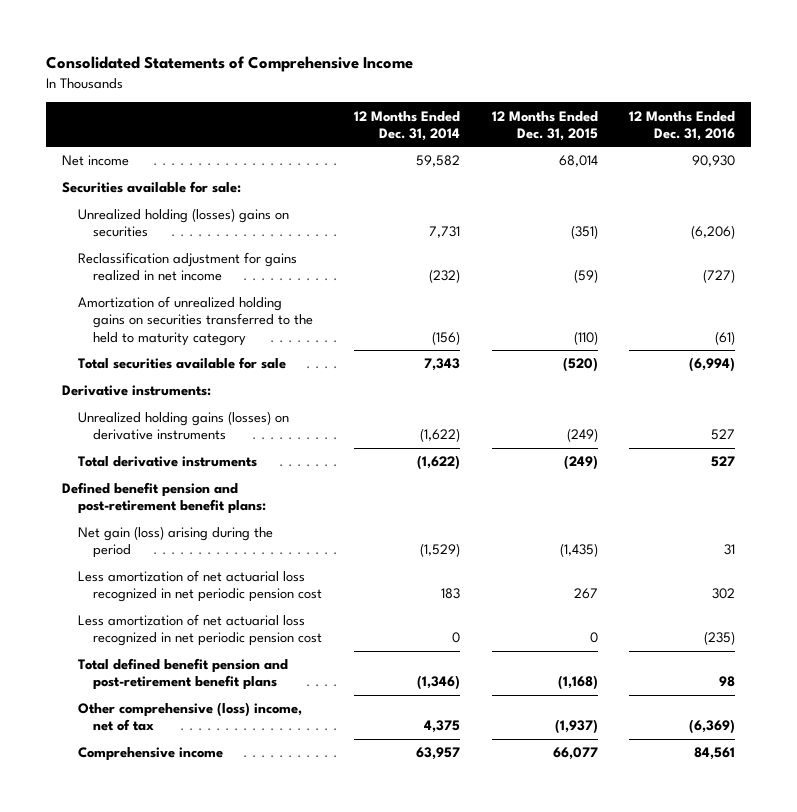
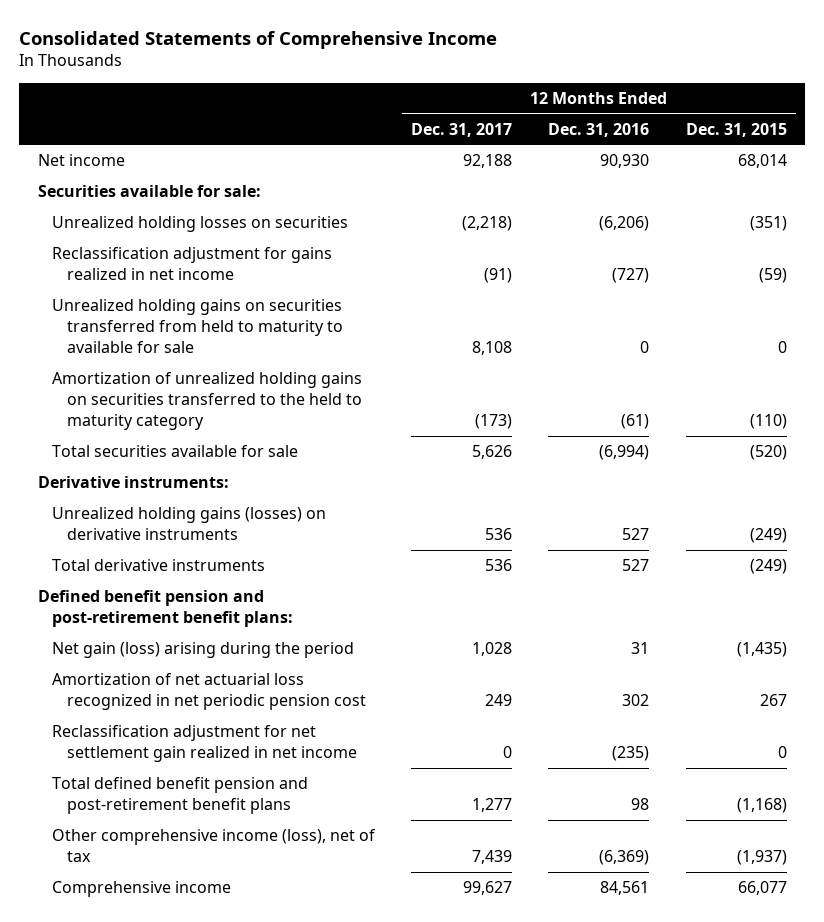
[354,110,461,141] 12 Months Ended Dec. 31, 2014 -> none
none -> [411,122,513,137] Dec. 31, 2017
[77,208,289,238] Unrealized holding (losses) gains on securities -> [52,216,349,233] Unrealized holding losses on securities
none -> [52,299,343,354] Unrealized holding gains on securities transferred from held to maturity to available for sale
[77,570,323,603] Less amortization of net actuarial loss recognized in net periodic pension cost -> [52,673,366,711] Amortization of net actuarial loss recognized in net periodic pension cost
[77,614,323,647] Less amortization of net actuarial loss recognized in net periodic pension cost -> [52,725,357,763] Reclassification adjustment for net settlement gain realized in net income
[77,702,302,732] Other comprehensive (loss) income, net of tax -> [52,829,377,863] Other comprehensive income (loss), net of tax

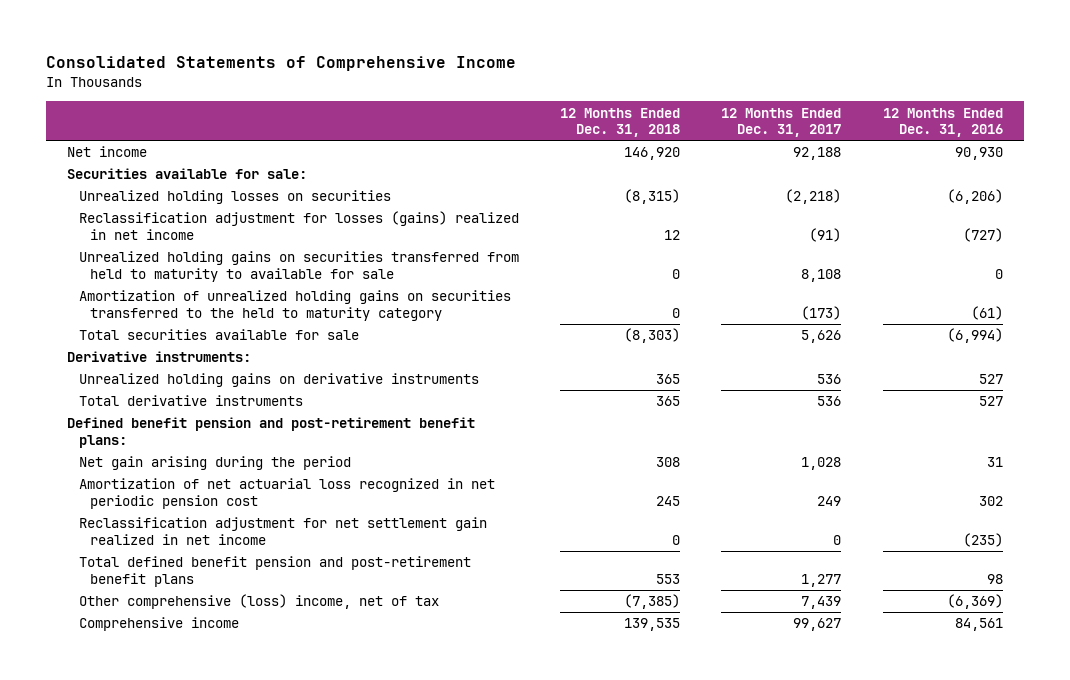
[685,122,787,137] Dec. 31, 2015 -> none
none -> [560,107,681,138] 12 Months Ended Dec. 31, 2018
[52,247,333,281] Reclassification adjustment for gains realized in net income -> [78,211,519,240] Reclassification adjustment for losses (gains) realized in net income
[52,507,327,541] Unrealized holding gains (losses) on derivative instruments -> [78,373,479,388] Unrealized holding gains on derivative instruments
[52,642,355,659] Net gain (loss) arising during the period -> [78,456,351,471] Net gain arising during the period
[52,829,377,863] Other comprehensive income (loss), net of tax -> [78,594,439,610] Other comprehensive (loss) income, net of tax

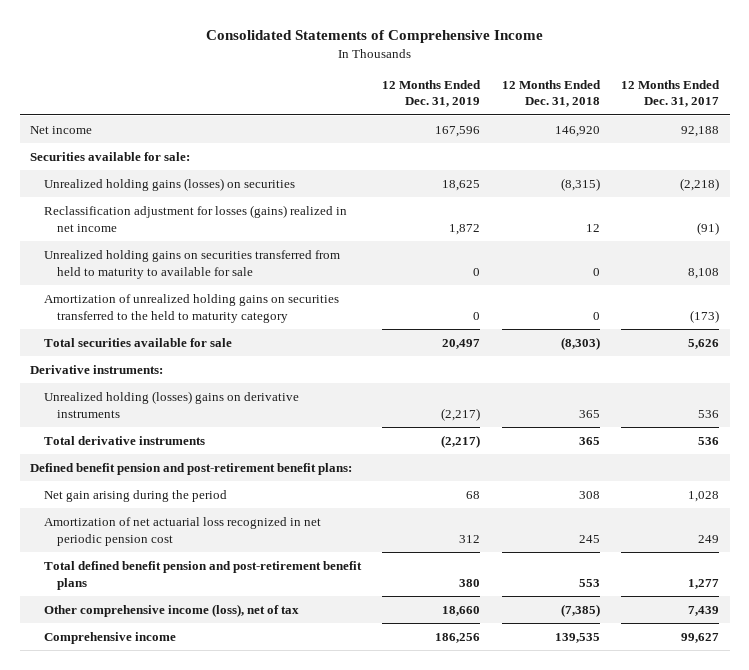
[882,107,1003,138] 12 Months Ended Dec. 31, 2016 -> none
none -> [382,79,482,108] 12 Months Ended Dec. 31, 2019
[78,190,391,205] Unrealized holding losses on securities -> [43,177,295,191] Unrealized holding gains (losses) on securities
[78,373,479,388] Unrealized holding gains on derivative instruments -> [43,390,299,418] Unrealized holding (losses) gains on derivative instruments
[78,517,487,545] Reclassification adjustment for net settlement gain realized in net income -> none
[78,594,439,610] Other comprehensive (loss) income, net of tax -> [43,603,299,617] Other comprehensive income (loss), net of tax

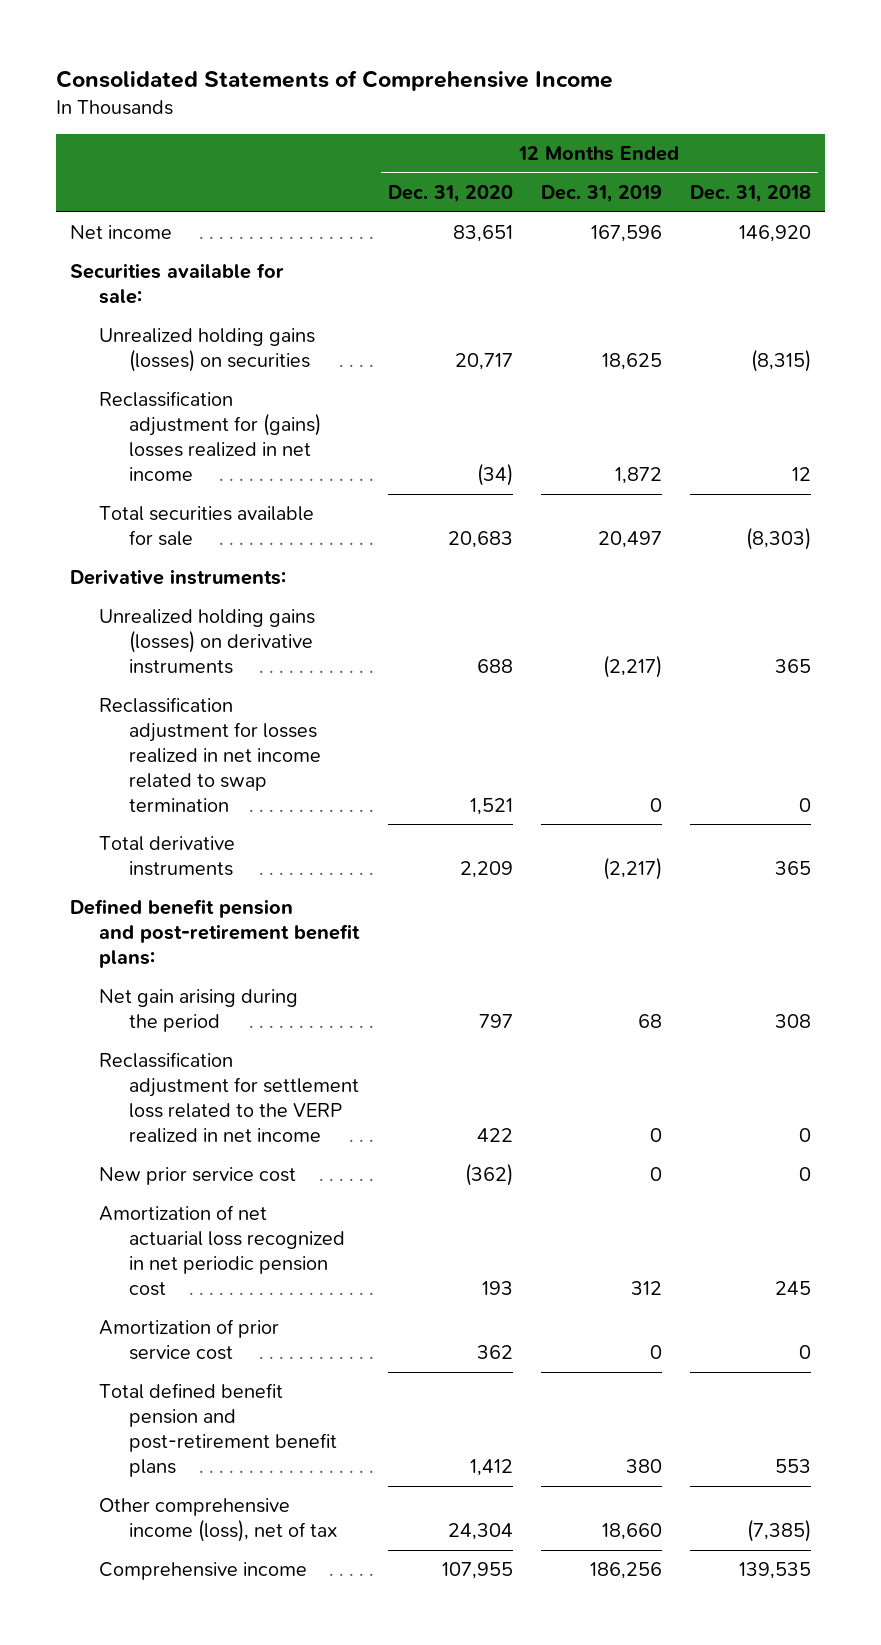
[620,79,720,108] 12 Months Ended Dec. 31, 2017 -> none
none -> [387,184,513,203] Dec. 31, 2020
[43,249,340,279] Unrealized holding gains on securities transferred from held to maturity to available for sale -> none
[43,293,339,323] Amortization of unrealized holding gains on securities transferred to the held to maturity category -> none
[43,204,347,232] Reclassification adjustment for losses (gains) realized in net income -> [99,391,321,481] Reclassification adjustment for (gains) losses realized in net income
[43,390,299,418] Unrealized holding (losses) gains on derivative instruments -> [99,609,316,674] Unrealized holding gains (losses) on derivative instruments
none -> [99,697,321,812] Reclassification adjustment for losses realized in net income related to swap termination
none -> [99,1052,359,1143] Reclassification adjustment for settlement loss related to the VERP realized in net income
none -> [99,1167,297,1186] New prior service cost
none -> [99,1319,280,1361] Amortization of prior service cost

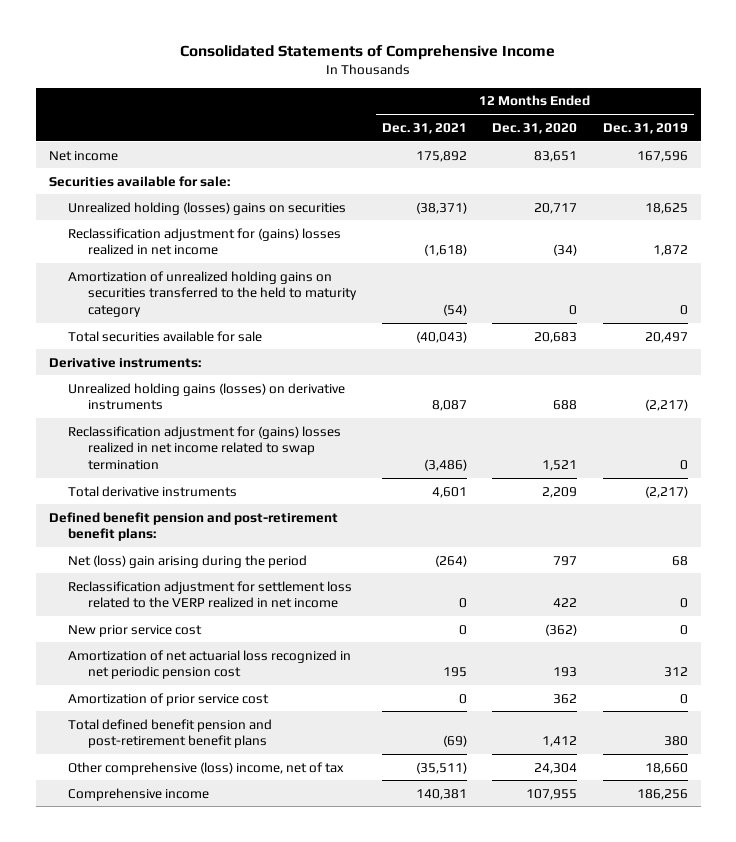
[690,184,812,203] Dec. 31, 2018 -> none
none -> [381,122,467,134] Dec. 31, 2021
[99,328,316,373] Unrealized holding gains (losses) on securities -> [68,201,347,215] Unrealized holding (losses) gains on securities
none -> [68,270,358,317] Amortization of unrealized holding gains on securities transferred to the held to maturity category
[99,697,321,812] Reclassification adjustment for losses realized in net income related to swap termination -> [68,425,342,470] Reclassification adjustment for (gains) losses realized in net income related to swap termination
[99,989,299,1033] Net gain arising during the period -> [68,554,308,568] Net (loss) gain arising during the period
[99,1498,338,1543] Other comprehensive income (loss), net of tax -> [68,761,345,775] Other comprehensive (loss) income, net of tax

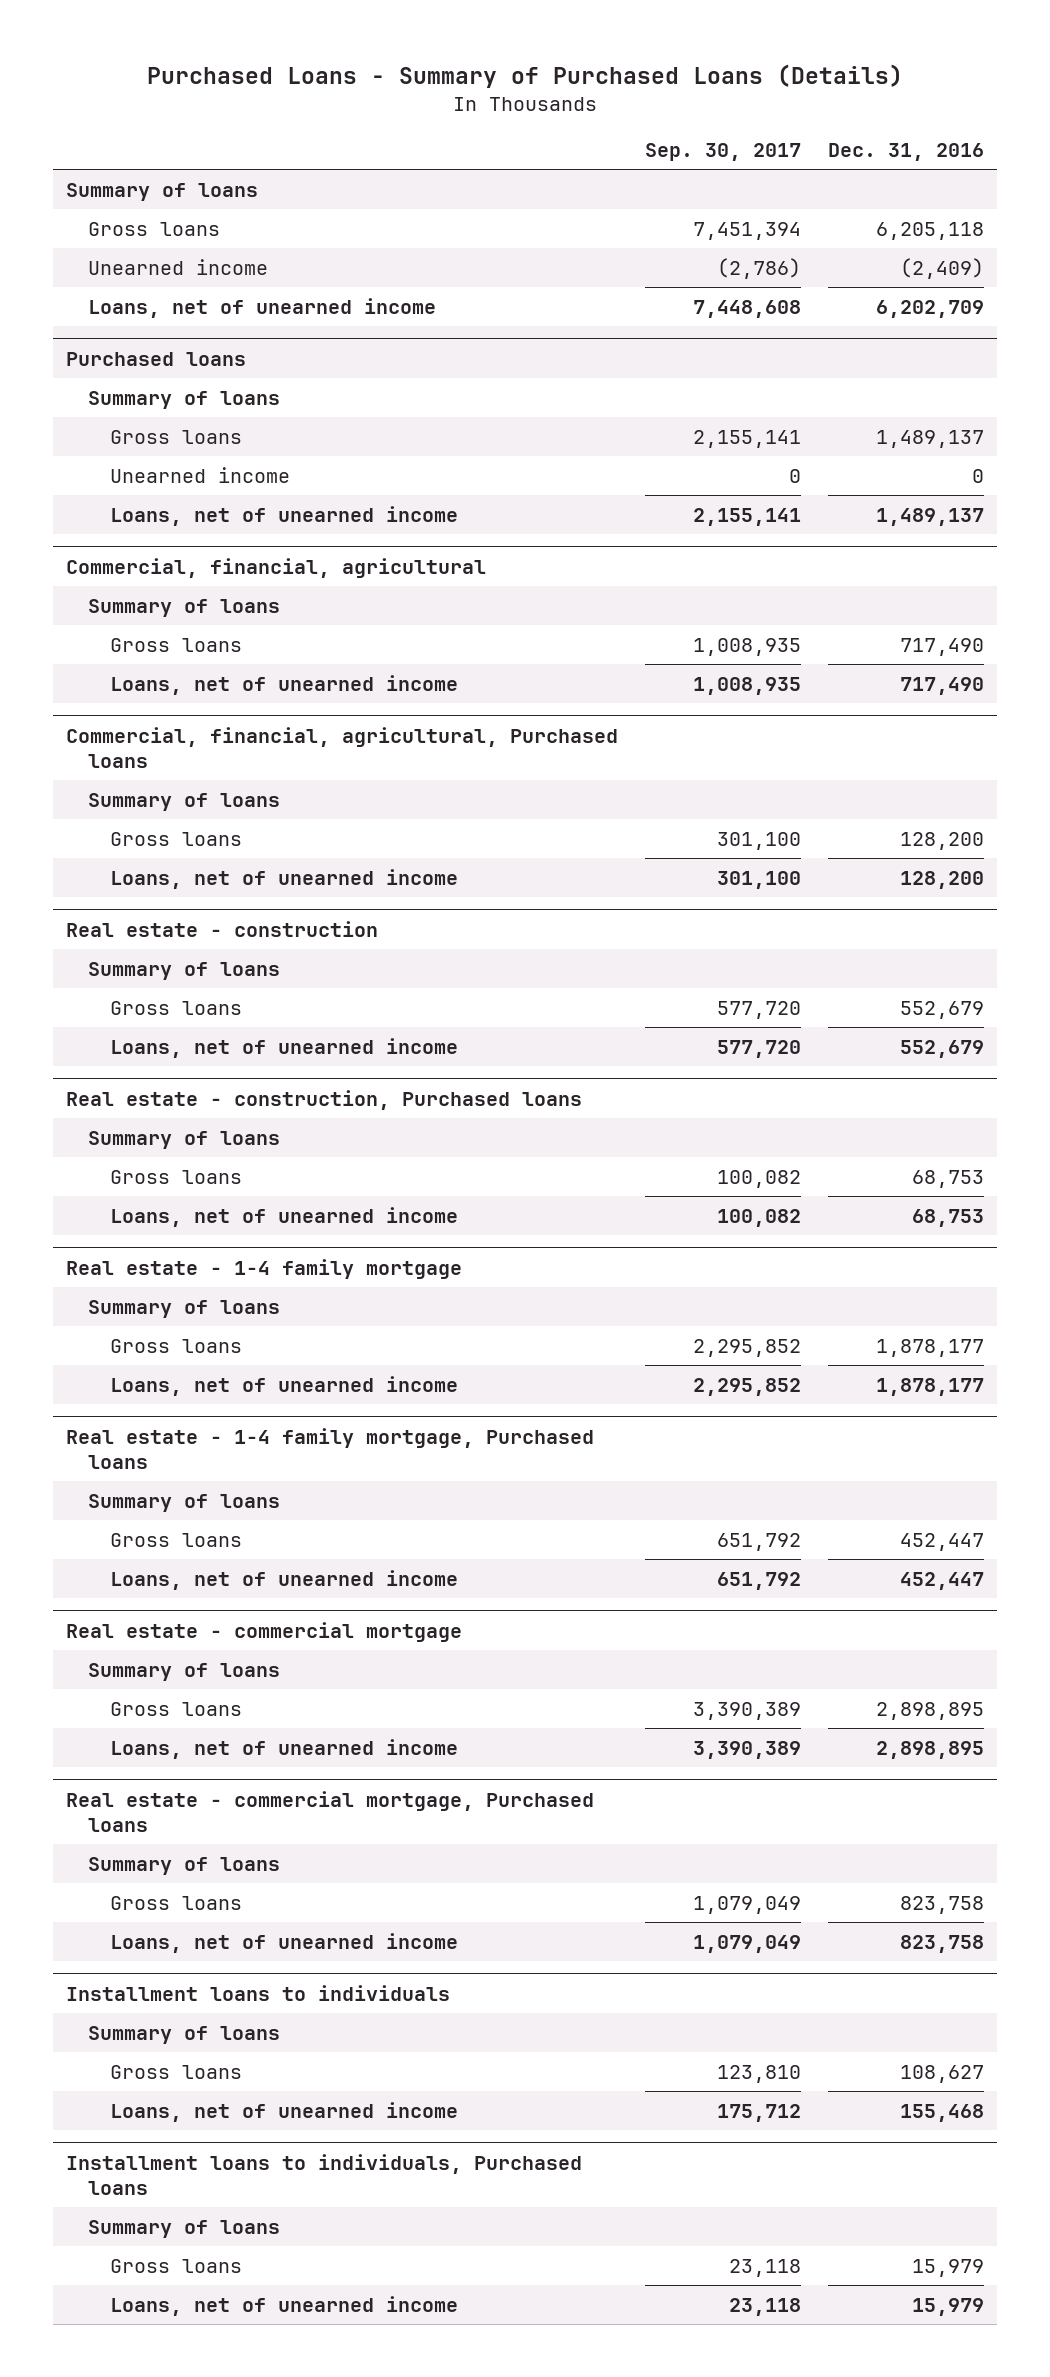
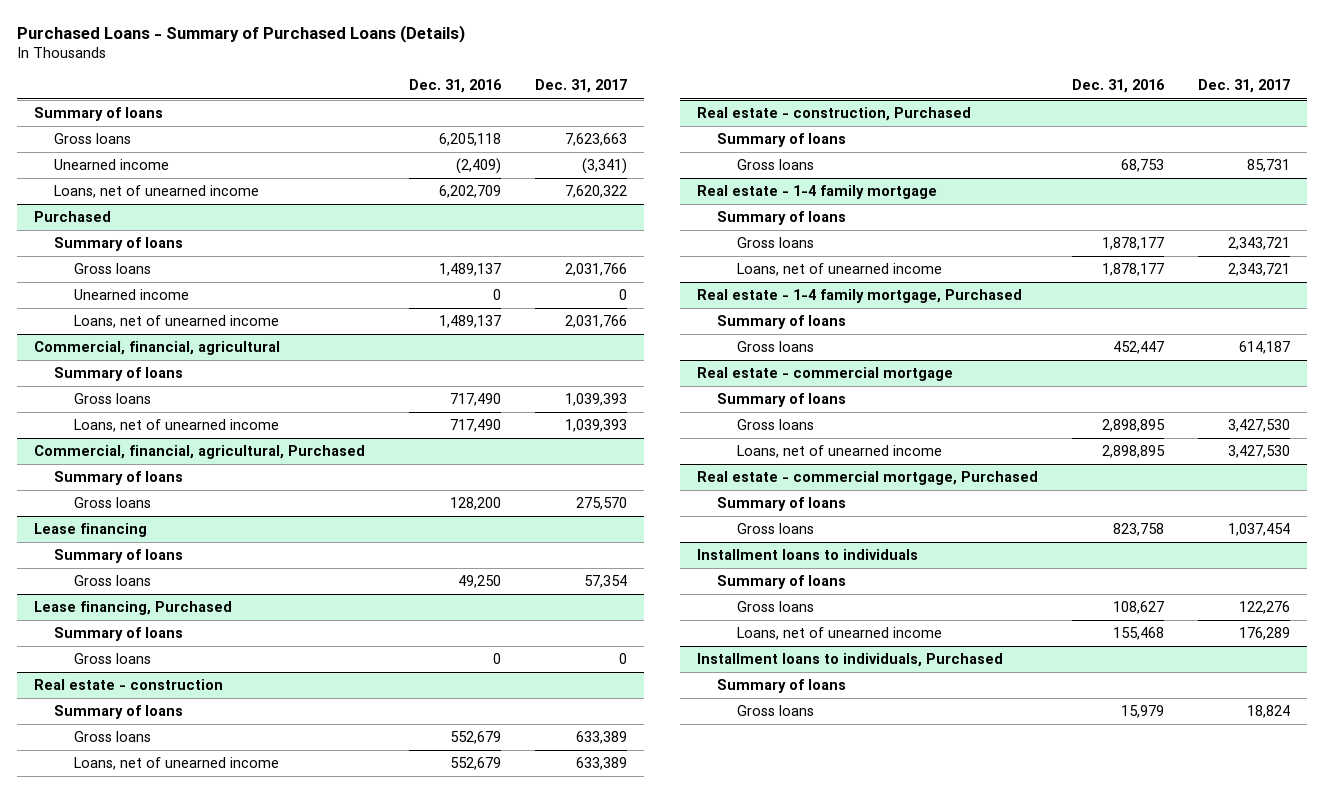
[645,143,802,162] Sep. 30, 2017 -> none
none -> [534,79,627,94] Dec. 31, 2017
[66,351,247,366] Purchased loans -> [33,211,111,223] Purchased
[66,726,619,769] Commercial, financial, agricultural, Purchased loans -> [33,445,365,460] Commercial, financial, agricultural, Purchased
[110,868,459,889] Loans, net of unearned income -> none
none -> [33,523,147,538] Lease financing
none -> [53,549,183,564] Summary of loans
none -> [73,575,151,587] Gross loans
none -> [33,601,232,616] Lease financing, Purchased
none -> [53,627,183,642] Summary of loans
none -> [73,653,151,665] Gross loans
[66,1089,583,1110] Real estate - construction, Purchased loans -> [696,107,971,122] Real estate - construction, Purchased
[110,1206,459,1227] Loans, net of unearned income -> none
[66,1427,595,1470] Real estate - 1-4 family mortgage, Purchased loans -> [696,289,1022,304] Real estate - 1-4 family mortgage, Purchased
[110,1569,459,1590] Loans, net of unearned income -> none
[66,1790,595,1833] Real estate - commercial mortgage, Purchased loans -> [696,471,1038,486] Real estate - commercial mortgage, Purchased
[110,1932,459,1953] Loans, net of unearned income -> none
[66,2153,583,2196] Installment loans to individuals, Purchased loans -> [696,653,1003,668] Installment loans to individuals, Purchased
[110,2295,459,2316] Loans, net of unearned income -> none

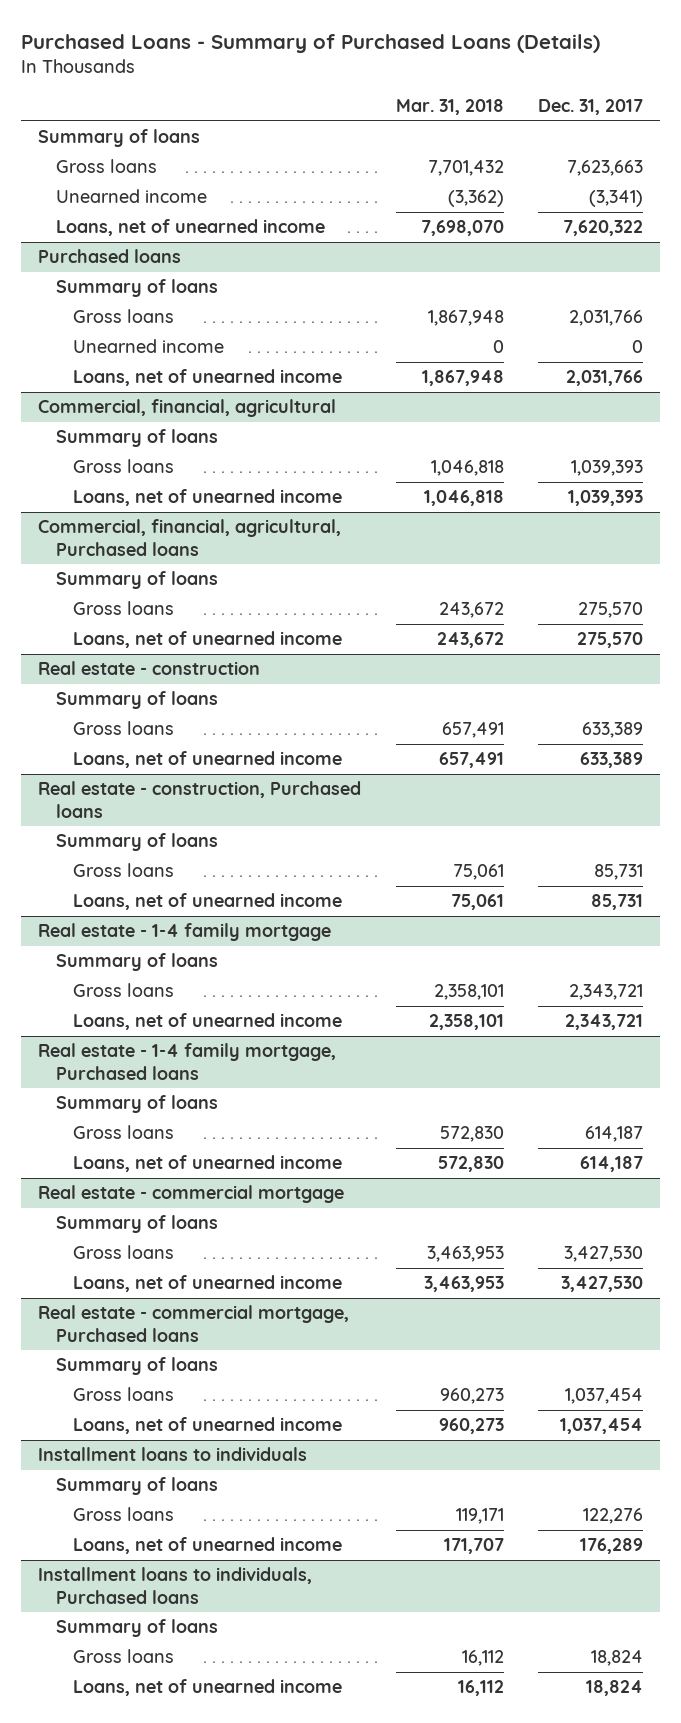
[408,79,502,94] Dec. 31, 2016 -> none
none -> [395,99,504,116] Mar. 31, 2018
[33,211,111,223] Purchased -> [38,249,182,264] Purchased loans
[33,445,365,460] Commercial, financial, agricultural, Purchased -> [38,519,342,556] Commercial, financial, agricultural, Purchased loans
[33,523,147,538] Lease financing -> none
[53,549,183,564] Summary of loans -> none
[73,575,151,587] Gross loans -> none
[33,601,232,616] Lease financing, Purchased -> none
[53,627,183,642] Summary of loans -> none
[73,653,151,665] Gross loans -> none
none -> [72,631,342,649] Loans, net of unearned income
[696,107,971,122] Real estate - construction, Purchased -> [38,781,362,818] Real estate - construction, Purchased loans
none -> [72,893,342,911] Loans, net of unearned income
[696,289,1022,304] Real estate - 1-4 family mortgage, Purchased -> [38,1043,337,1080] Real estate - 1-4 family mortgage, Purchased loans
none -> [72,1155,342,1173] Loans, net of unearned income
[696,471,1038,486] Real estate - commercial mortgage, Purchased -> [38,1305,350,1342] Real estate - commercial mortgage, Purchased loans
none -> [72,1417,342,1435] Loans, net of unearned income
[696,653,1003,668] Installment loans to individuals, Purchased -> [38,1567,313,1604] Installment loans to individuals, Purchased loans
none -> [72,1679,342,1697] Loans, net of unearned income

